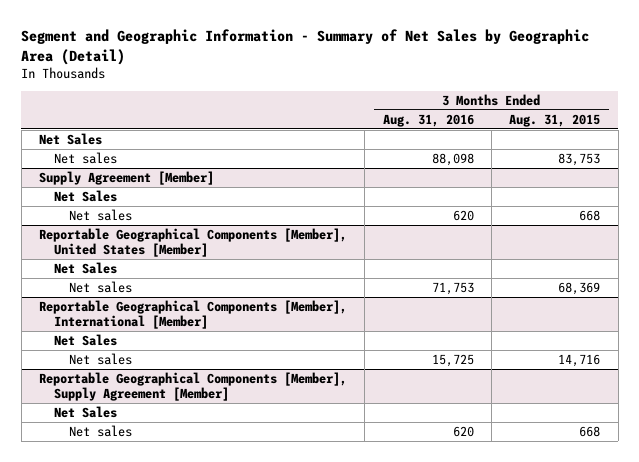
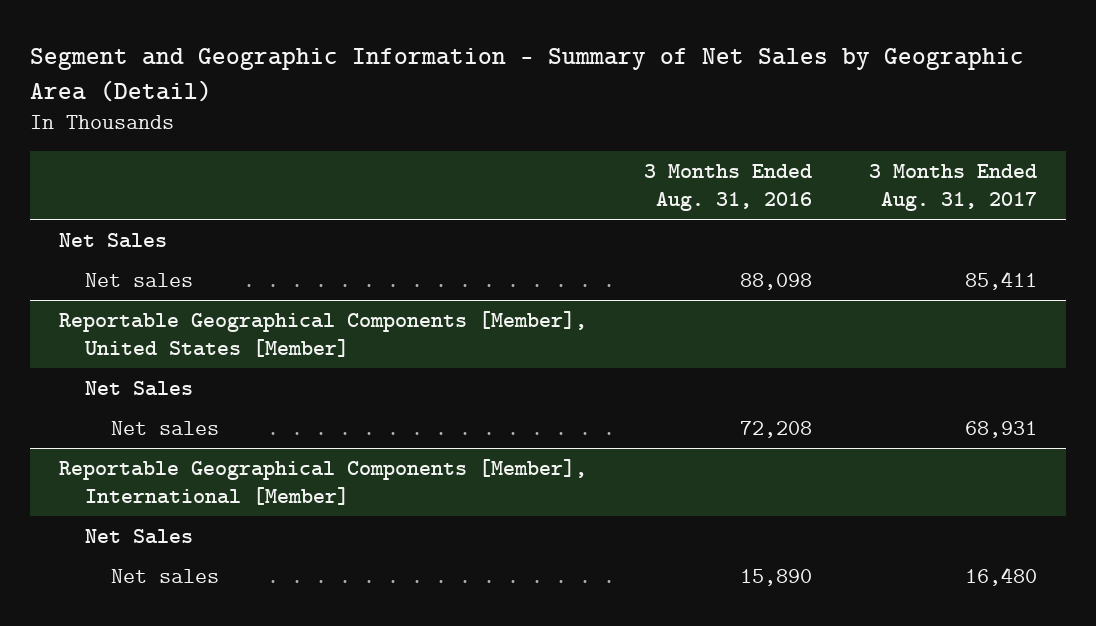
[509,113,601,127] Aug. 31, 2015 -> none
none -> [869,164,1038,212] 3 Months Ended Aug. 31, 2017
[38,171,214,186] Supply Agreement [Member] -> none
[54,190,118,203] Net Sales -> none
[69,209,133,222] Net sales -> none
[431,282,474,296] 71,753 -> [739,420,812,438] 72,208
[38,372,347,401] Reportable Geographical Components [Member], Supply Agreement [Member] -> none
[54,406,118,419] Net Sales -> none
[69,425,133,438] Net sales -> none
[431,354,474,368] 15,725 -> [739,568,812,586] 15,890

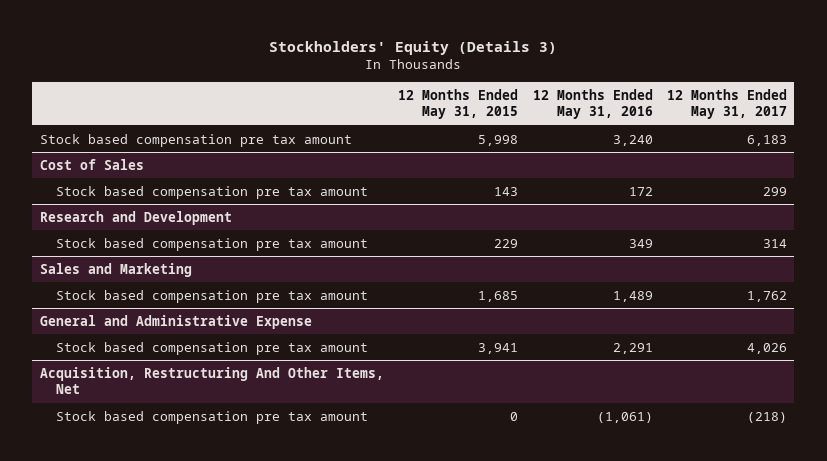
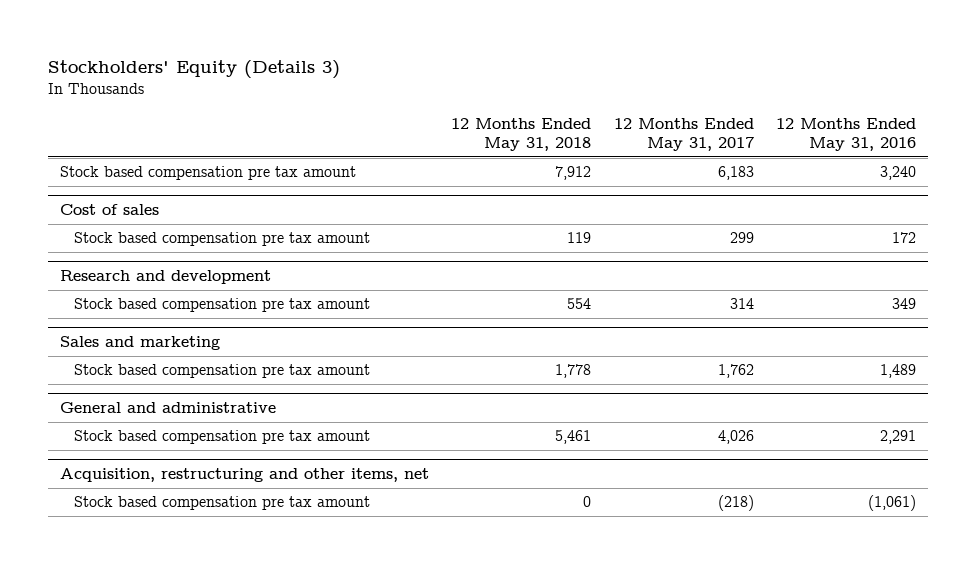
[398,88,519,120] 12 Months Ended May 31, 2015 -> none
none -> [451,117,592,151] 12 Months Ended May 31, 2018
[39,158,144,170] Cost of Sales -> [59,204,159,216] Cost of sales
[39,210,232,225] Research and Development -> [59,270,271,285] Research and development
[39,262,192,277] Sales and Marketing -> [59,336,220,351] Sales and marketing
[39,314,312,329] General and Administrative Expense -> [59,402,276,414] General and administrative
[39,366,384,395] Acquisition, Restructuring And Other Items, Net -> [59,468,429,483] Acquisition, restructuring and other items, net

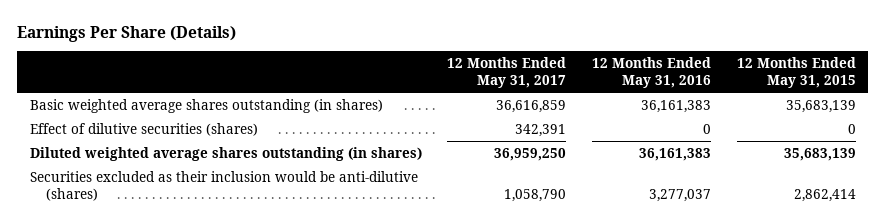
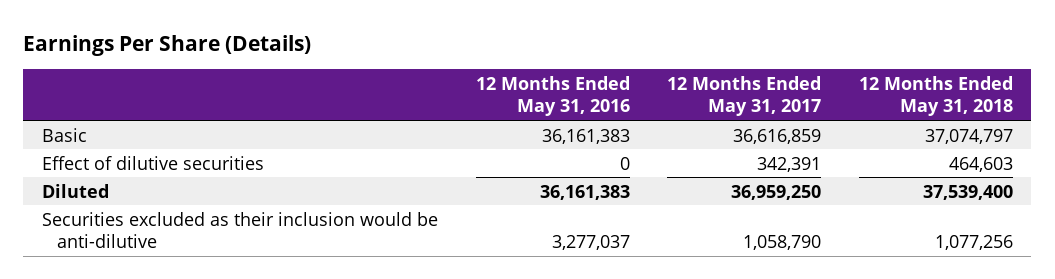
[736,56,856,89] 12 Months Ended May 31, 2015 -> none
none -> [858,75,1013,117] 12 Months Ended May 31, 2018
[29,98,383,113] Basic weighted average shares outstanding (in shares) -> [42,127,88,142] Basic
[29,122,258,136] Effect of dilutive securities (shares) -> [42,155,265,170] Effect of dilutive securities
[29,146,422,161] Diluted weighted average shares outstanding (in shares) -> [42,183,110,198] Diluted
[29,170,418,201] Securities excluded as their inclusion would be anti-dilutive (shares) -> [42,211,439,249] Securities excluded as their inclusion would be anti-dilutive

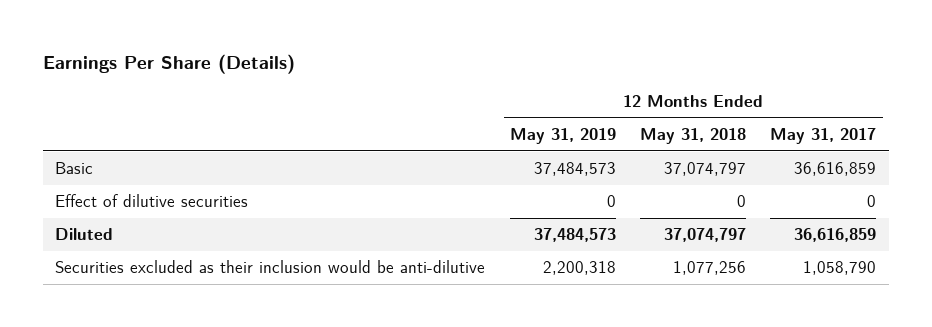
[475,75,630,117] 12 Months Ended May 31, 2016 -> none
none -> [509,128,616,145] May 31, 2019
[757,156,822,172] 342,391 -> [867,195,877,208] 0
[948,156,1013,172] 464,603 -> [737,195,747,208] 0
[731,184,822,200] 36,959,250 -> [794,228,877,243] 36,616,859
[922,184,1013,200] 37,539,400 -> [664,228,747,243] 37,074,797

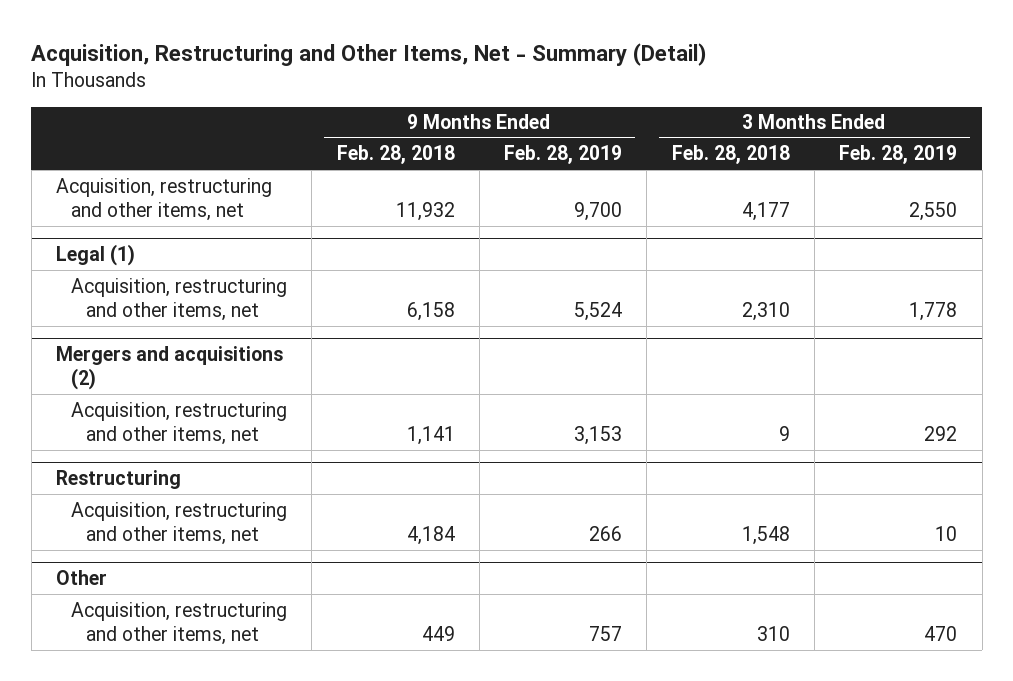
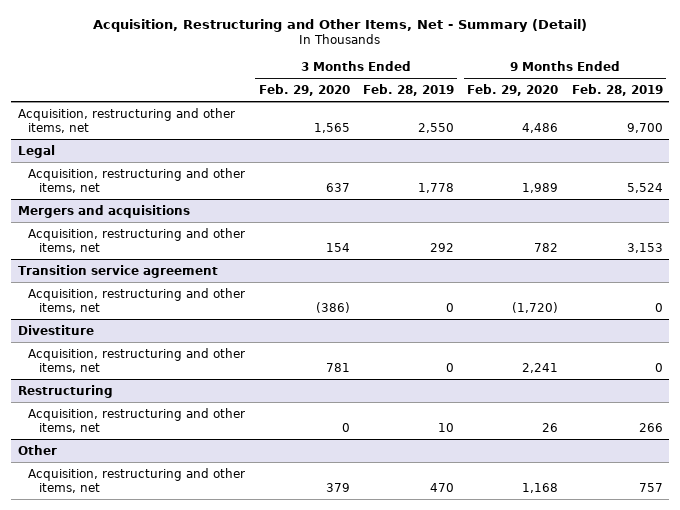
[336,145,455,165] Feb. 28, 2018 -> none
[671,145,790,165] Feb. 28, 2018 -> none
none -> [258,84,350,97] Feb. 29, 2020
none -> [467,84,559,97] Feb. 29, 2020
[55,243,135,266] Legal (1) -> [17,144,55,158] Legal
[55,345,283,391] Mergers and acquisitions (2) -> [17,204,190,218] Mergers and acquisitions
none -> [17,264,218,278] Transition service agreement
none -> [28,287,246,314] Acquisition, restructuring and other items, net
none -> [17,324,94,335] Divestiture
none -> [28,347,246,374] Acquisition, restructuring and other items, net

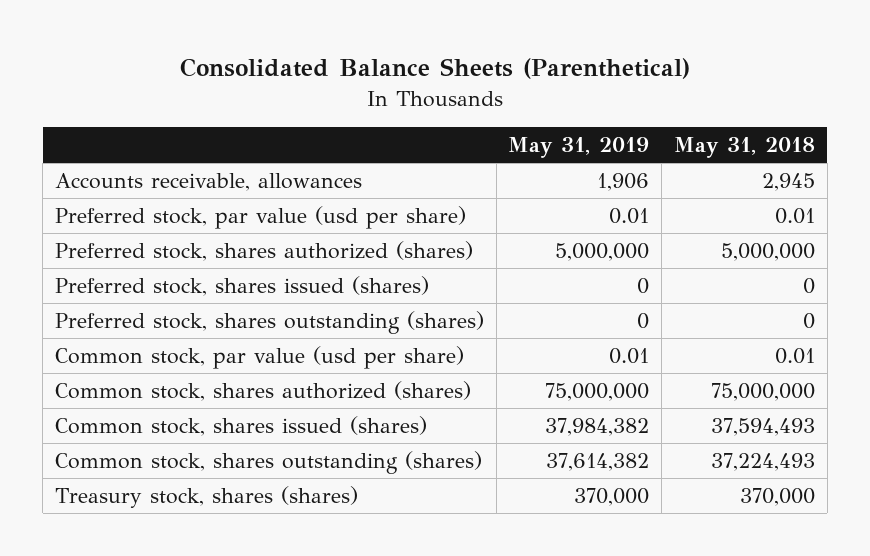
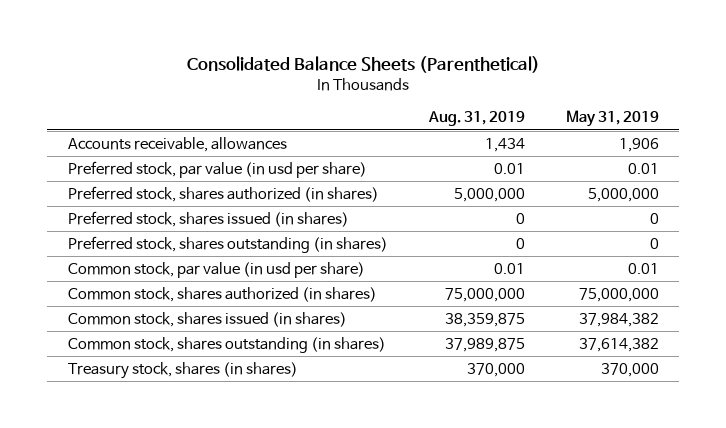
[673,137,815,159] May 31, 2018 -> none
none -> [427,111,525,127] Aug. 31, 2019
[54,205,466,229] Preferred stock, par value (usd per share) -> [67,160,367,178] Preferred stock, par value (in usd per share)
[54,240,473,261] Preferred stock, shares authorized (shares) -> [67,185,379,202] Preferred stock, shares authorized (in shares)
[54,275,429,296] Preferred stock, shares issued (shares) -> [67,210,349,227] Preferred stock, shares issued (in shares)
[54,310,484,334] Preferred stock, shares outstanding (shares) -> [67,235,388,253] Preferred stock, shares outstanding (in shares)
[54,345,464,369] Common stock, par value (usd per share) -> [67,261,365,278] Common stock, par value (in usd per share)
[54,380,471,401] Common stock, shares authorized (shares) -> [67,286,377,302] Common stock, shares authorized (in shares)
[54,415,427,436] Common stock, shares issued (shares) -> [67,311,347,327] Common stock, shares issued (in shares)
[54,450,482,474] Common stock, shares outstanding (shares) -> [67,336,386,353] Common stock, shares outstanding (in shares)
[54,485,358,508] Treasury stock, shares (shares) -> [67,361,298,379] Treasury stock, shares (in shares)

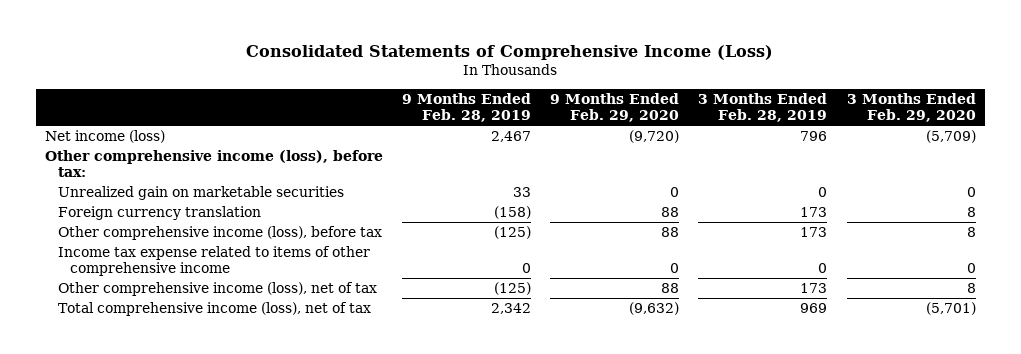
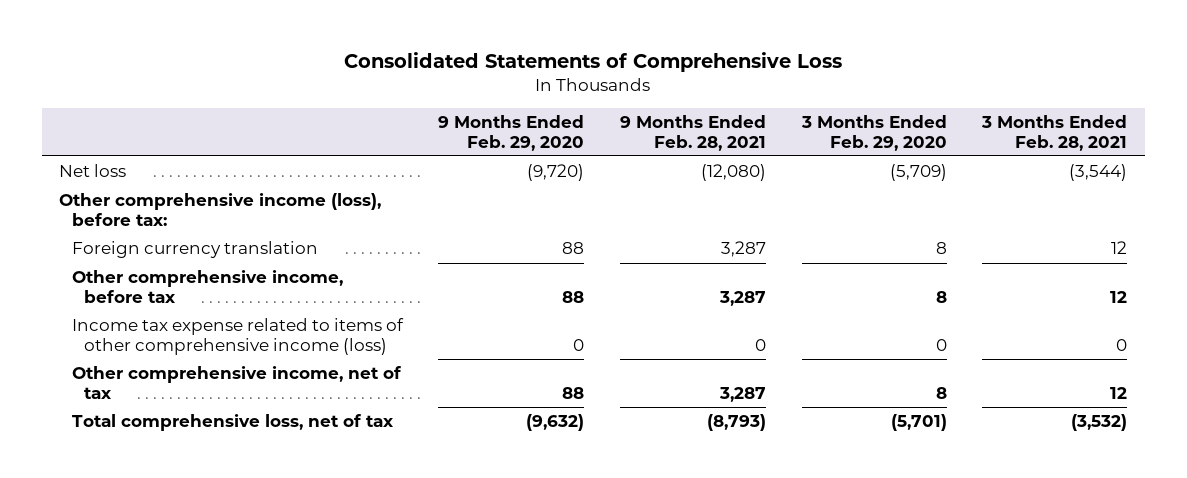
[246,44,774,60] Consolidated Statements of Comprehensive Income (Loss) -> [344,51,843,72] Consolidated Statements of Comprehensive Loss
[402,93,532,123] 9 Months Ended Feb. 28, 2019 -> none
[698,93,828,123] 3 Months Ended Feb. 28, 2019 -> none
none -> [620,114,767,151] 9 Months Ended Feb. 28, 2021
none -> [981,114,1128,151] 3 Months Ended Feb. 28, 2021
[45,129,166,143] Net income (loss) -> [59,164,127,178] Net loss
[57,185,344,200] Unrealized gain on marketable securities -> none
[57,225,382,240] Other comprehensive income (loss), before tax -> [71,270,343,303] Other comprehensive income, before tax
[57,245,370,276] Income tax expense related to items of other comprehensive income -> [71,318,404,355] Income tax expense related to items of other comprehensive income (loss)
[57,281,377,296] Other comprehensive income (loss), net of tax -> [71,366,402,399] Other comprehensive income, net of tax
[57,301,371,316] Total comprehensive income (loss), net of tax -> [71,414,394,432] Total comprehensive loss, net of tax

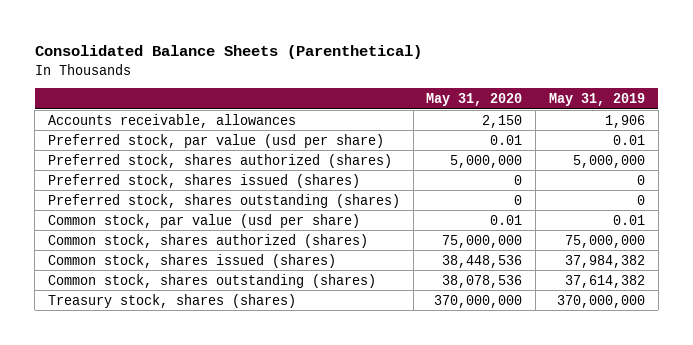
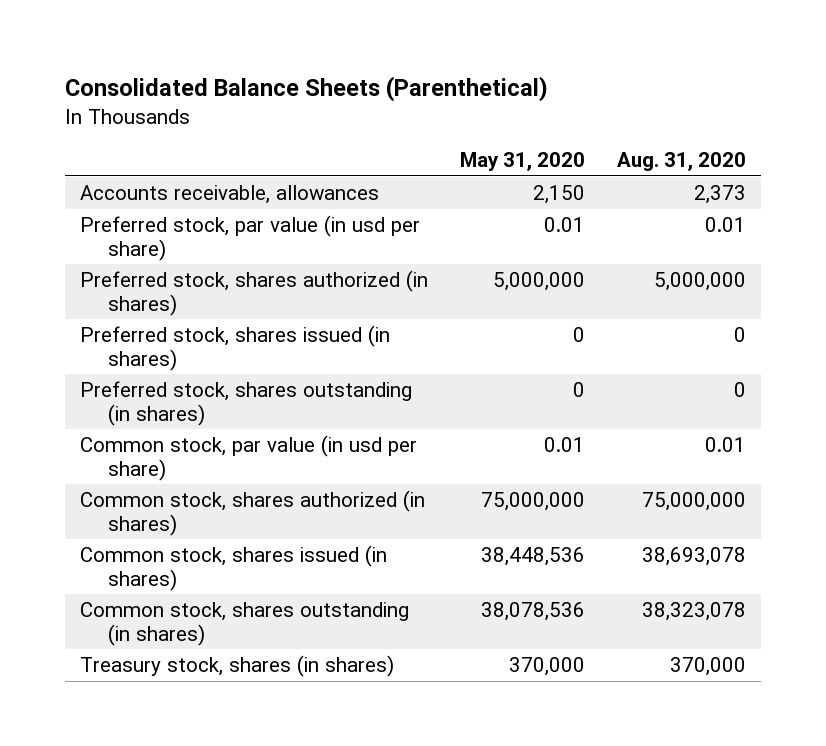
[548,92,645,106] May 31, 2019 -> none
none -> [616,152,746,172] Aug. 31, 2020
[48,133,385,148] Preferred stock, par value (usd per share) -> [80,215,421,261] Preferred stock, par value (in usd per share)
[48,153,393,168] Preferred stock, shares authorized (shares) -> [80,270,429,316] Preferred stock, shares authorized (in shares)
[48,173,361,188] Preferred stock, shares issued (shares) -> [80,325,391,371] Preferred stock, shares issued (in shares)
[48,193,401,208] Preferred stock, shares outstanding (shares) -> [80,381,413,426] Preferred stock, shares outstanding (in shares)
[48,213,361,228] Common stock, par value (usd per share) -> [80,435,418,481] Common stock, par value (in usd per share)
[48,233,369,248] Common stock, shares authorized (shares) -> [80,490,426,536] Common stock, shares authorized (in shares)
[48,253,337,268] Common stock, shares issued (shares) -> [80,545,388,591] Common stock, shares issued (in shares)
[48,273,377,288] Common stock, shares outstanding (shares) -> [80,602,410,646] Common stock, shares outstanding (in shares)
[48,293,297,308] Treasury stock, shares (shares) -> [80,655,395,678] Treasury stock, shares (in shares)
[434,294,523,308] 370,000,000 -> [509,657,586,677] 370,000

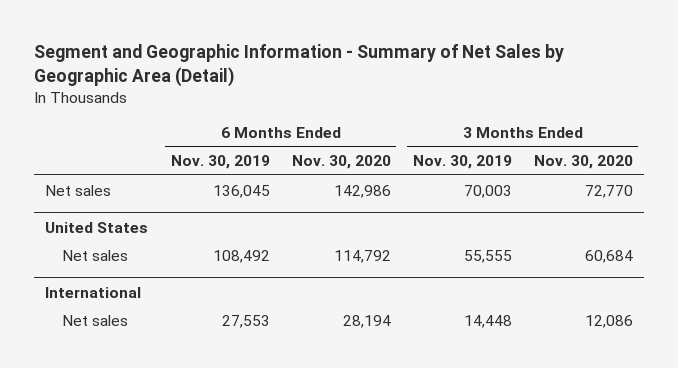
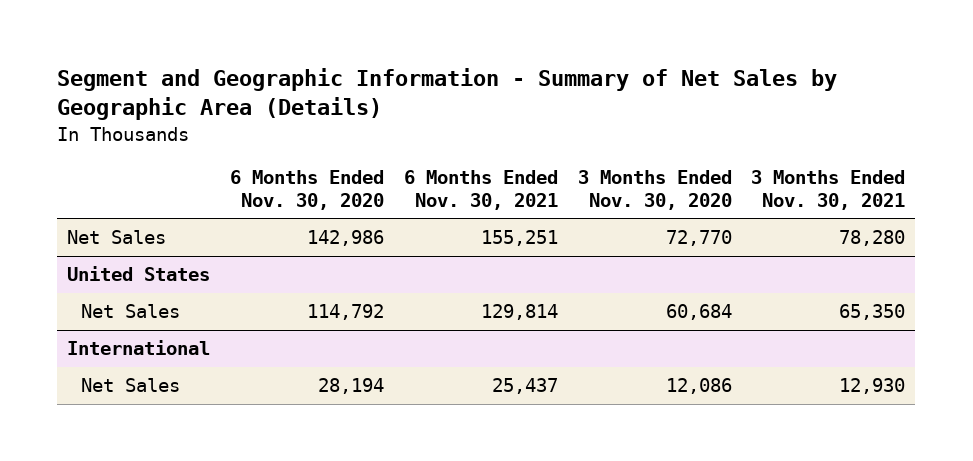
[34,44,565,87] Segment and Geographic Information - Summary of Net Sales by Geographic Area (Detail) -> [57,68,838,121] Segment and Geographic Information - Summary of Net Sales by Geographic Area (Details)
[170,155,270,170] Nov. 30, 2019 -> none
[412,155,512,170] Nov. 30, 2019 -> none
none -> [403,170,558,211] 6 Months Ended Nov. 30, 2021
none -> [751,170,906,211] 3 Months Ended Nov. 30, 2021
[45,184,112,196] Net sales -> [67,230,167,245] Net Sales
[61,249,128,261] Net sales -> [80,304,180,319] Net Sales
[61,314,128,326] Net sales -> [80,378,180,393] Net Sales

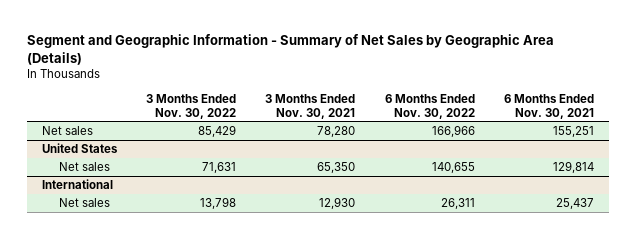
[230,170,385,211] 6 Months Ended Nov. 30, 2020 -> none
[577,170,732,211] 3 Months Ended Nov. 30, 2020 -> none
none -> [145,93,236,119] 3 Months Ended Nov. 30, 2022
none -> [384,93,475,119] 6 Months Ended Nov. 30, 2022
[67,230,167,245] Net Sales -> [41,126,93,136] Net sales
[80,304,180,319] Net Sales -> [59,162,111,172] Net sales
[80,378,180,393] Net Sales -> [59,198,111,208] Net sales

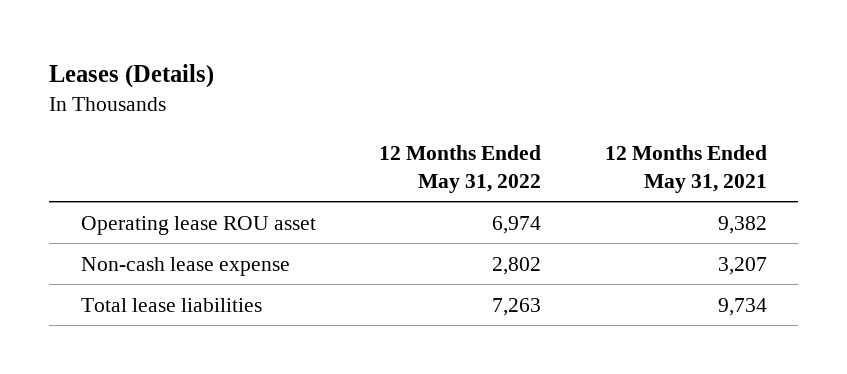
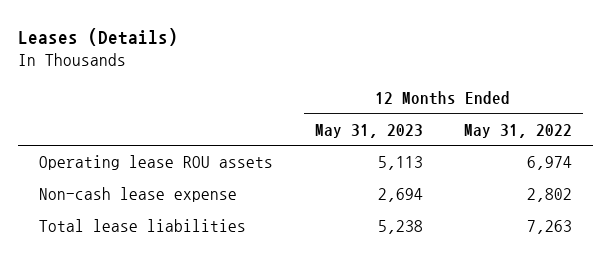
[604,145,767,193] 12 Months Ended May 31, 2021 -> none
none -> [314,123,423,138] May 31, 2023
[80,215,316,235] Operating lease ROU asset -> [38,155,273,171] Operating lease ROU assets

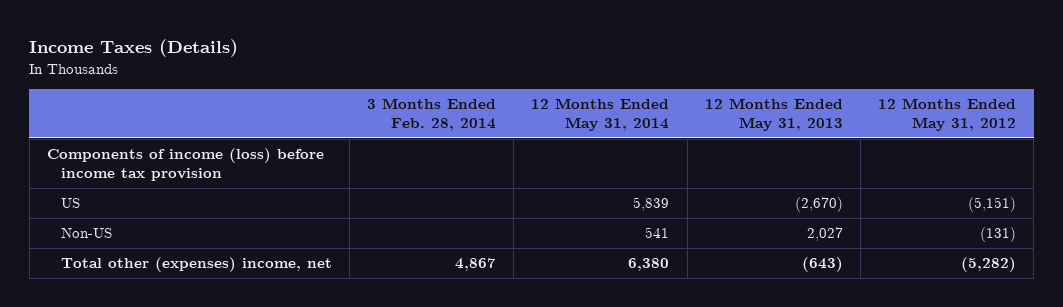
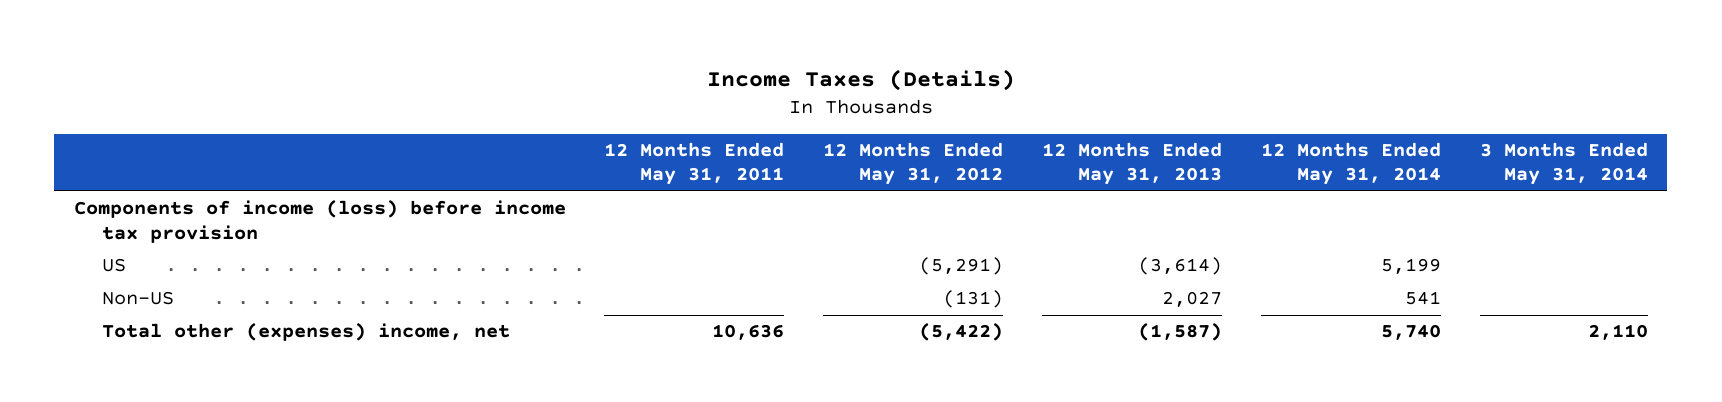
[367,98,497,131] 3 Months Ended Feb. 28, 2014 -> none
none -> [604,142,785,186] 12 Months Ended May 31, 2011
none -> [1480,142,1649,186] 3 Months Ended May 31, 2014
[633,197,670,212] 5,839 -> [1381,258,1442,275] 5,199
[794,197,843,213] (2,670) -> [1138,257,1223,276] (3,614)
[967,197,1016,213] (5,151) -> [919,257,1004,276] (5,291)
[628,258,670,272] 6,380 -> [1381,324,1442,341] 5,740
[801,257,843,273] (643) -> [1138,323,1223,342] (1,587)
[960,257,1016,273] (5,282) -> [919,323,1004,342] (5,422)

